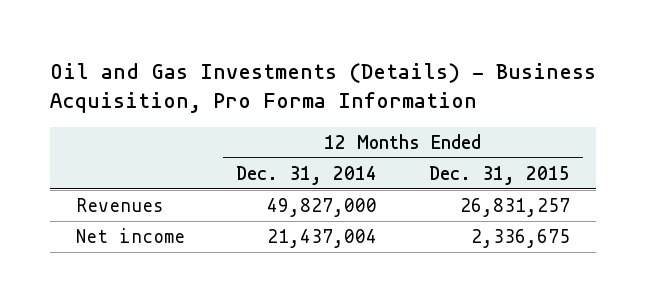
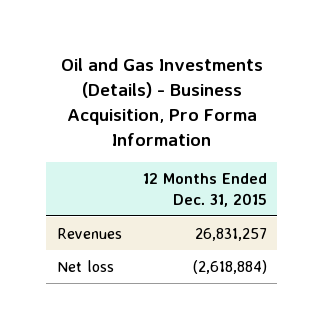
[236,165,378,185] Dec. 31, 2014 -> none
[75,227,185,243] Net income -> [56,260,114,273] Net loss
[470,228,570,248] 2,336,675 -> [192,260,267,275] (2,618,884)

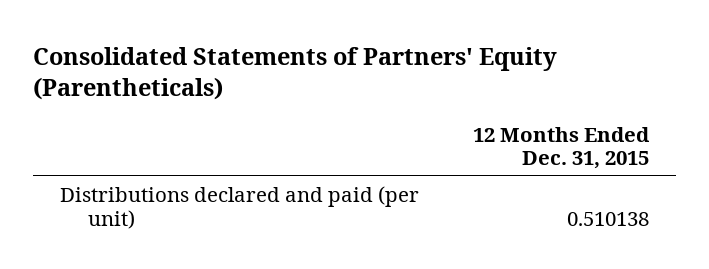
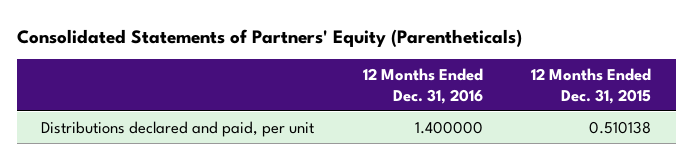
none -> [362,68,483,104] 12 Months Ended Dec. 31, 2016
[60,186,420,229] Distributions declared and paid (per unit) -> [41,121,315,138] Distributions declared and paid, per unit

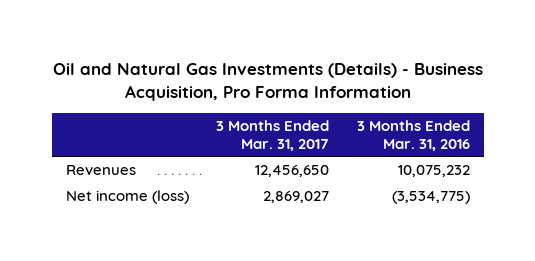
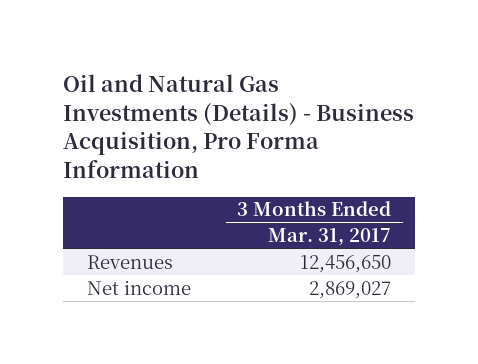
[356,120,470,151] 3 Months Ended Mar. 31, 2016 -> none
[65,190,189,205] Net income (loss) -> [86,279,191,295] Net income

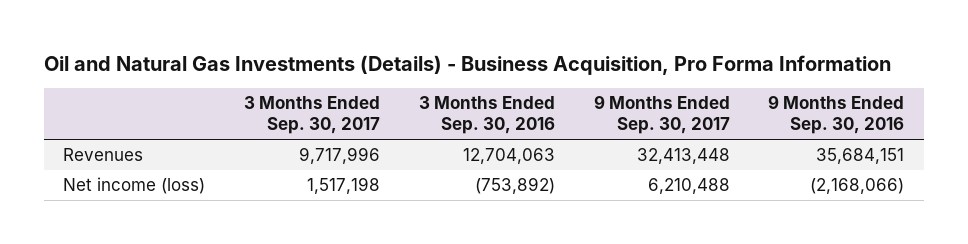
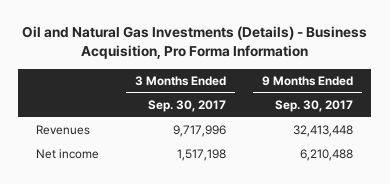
[418,96,555,135] 3 Months Ended Sep. 30, 2016 -> none
[768,95,905,135] 9 Months Ended Sep. 30, 2016 -> none
[63,177,206,195] Net income (loss) -> [36,149,100,160] Net income

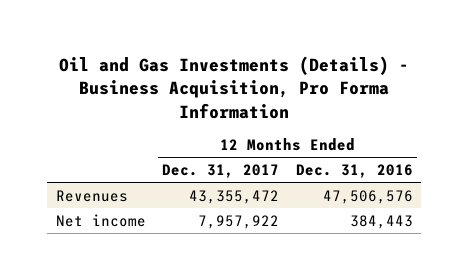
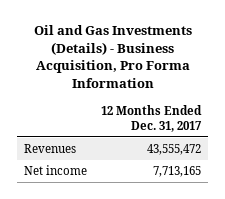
[295,164,413,179] Dec. 31, 2016 -> none
[189,189,280,204] 43,355,472 -> [147,144,202,156] 43,555,472
[198,214,280,229] 7,957,922 -> [153,166,202,178] 7,713,165

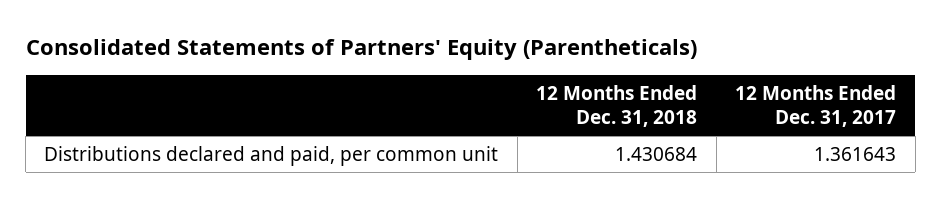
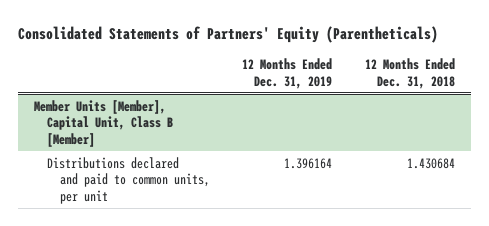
[735,84,897,127] 12 Months Ended Dec. 31, 2017 -> none
none -> [242,58,333,89] 12 Months Ended Dec. 31, 2019
none -> [34,99,174,147] Member Units [Member], Capital Unit, Class B [Member]
[44,145,499,166] Distributions declared and paid, per common unit -> [47,156,211,204] Distributions declared and paid to common units, per unit

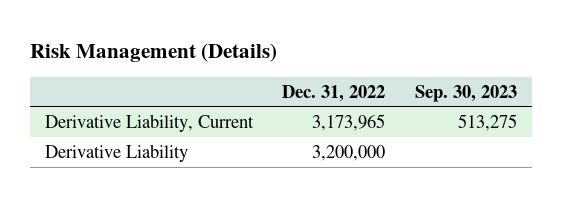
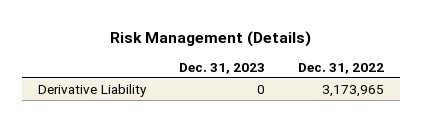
[415,84,518,102] Sep. 30, 2023 -> none
none -> [179,62,266,74] Dec. 31, 2023
[44,113,254,132] Derivative Liability, Current -> none
[312,144,386,161] 3,200,000 -> [321,85,384,98] 3,173,965

